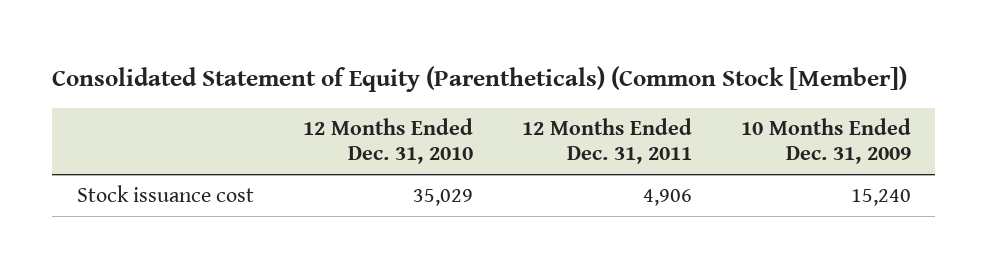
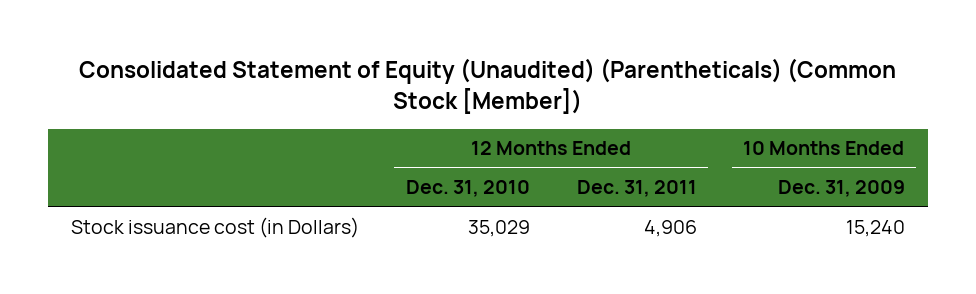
[52,65,908,92] Consolidated Statement of Equity (Parentheticals) (Common Stock [Member]) -> [78,58,896,115] Consolidated Statement of Equity (Unaudited) (Parentheticals) (Common Stock [Member])
[76,185,254,203] Stock issuance cost -> [71,216,360,238] Stock issuance cost (in Dollars)

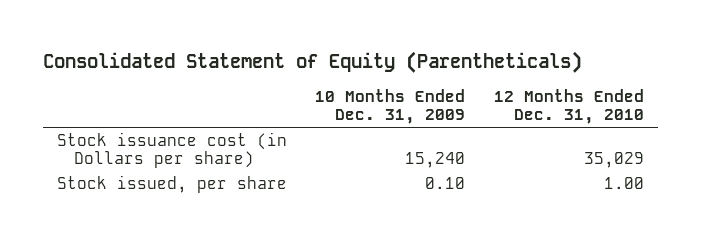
[78,58,896,115] Consolidated Statement of Equity (Unaudited) (Parentheticals) (Common Stock [Member]) -> [42,50,582,73] Consolidated Statement of Equity (Parentheticals)
[576,179,697,197] Dec. 31, 2011 -> none
[71,216,360,238] Stock issuance cost (in Dollars) -> [57,131,288,169] Stock issuance cost (in Dollars per share)
none -> [57,174,288,193] Stock issued, per share

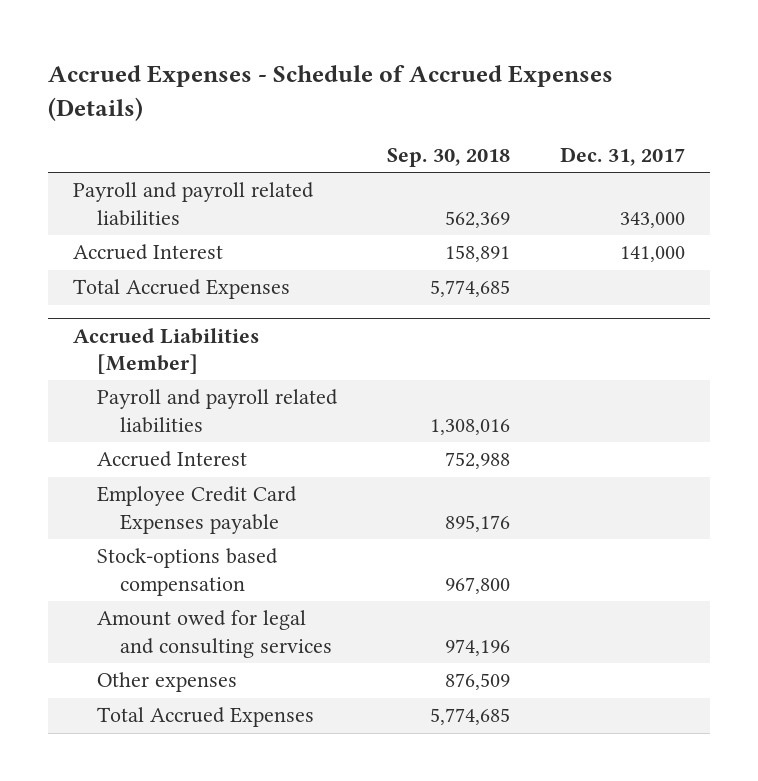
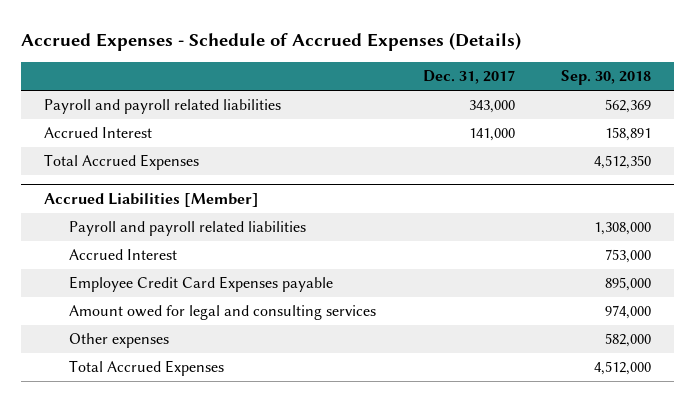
[429,280,510,298] 5,774,685 -> [594,155,652,170] 4,512,350
[96,548,278,596] Stock-options based compensation -> none
[429,418,510,435] 1,308,016 -> [594,222,652,236] 1,308,000
[444,452,510,470] 752,988 -> [605,249,652,264] 753,000
[444,514,510,532] 895,176 -> [605,277,652,292] 895,000
[444,638,510,656] 974,196 -> [605,305,652,320] 974,000
[444,673,510,691] 876,509 -> [605,333,652,348] 582,000
[429,708,510,726] 5,774,685 -> [594,361,652,376] 4,512,000

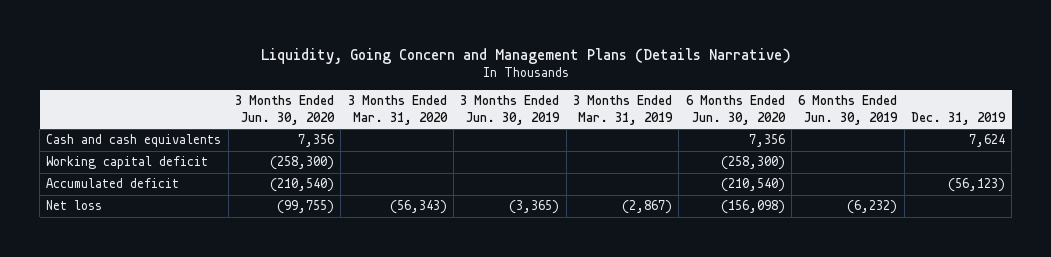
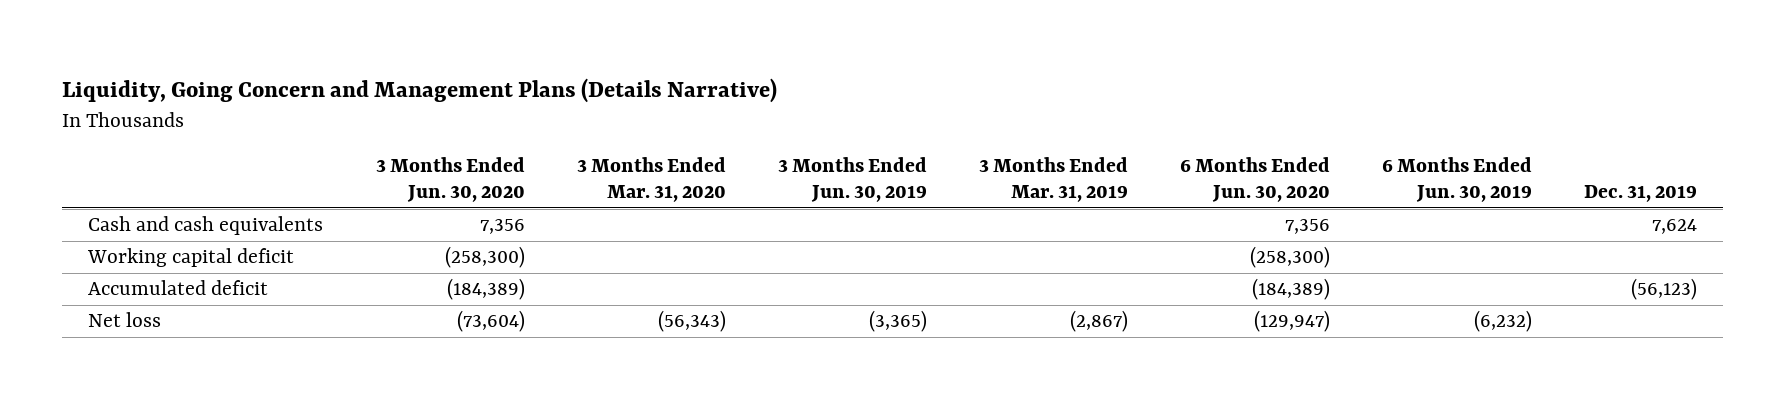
[270,178,335,193] (210,540) -> [446,278,525,301] (184,389)
[720,178,785,193] (210,540) -> [1252,278,1331,301] (184,389)
[277,200,335,215] (99,755) -> [456,310,525,333] (73,604)
[720,200,785,215] (156,098) -> [1254,310,1331,333] (129,947)

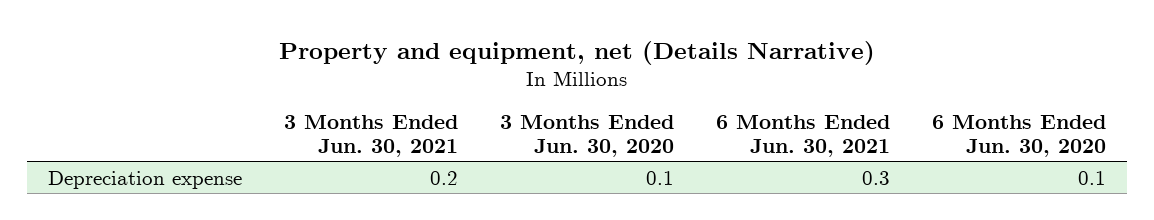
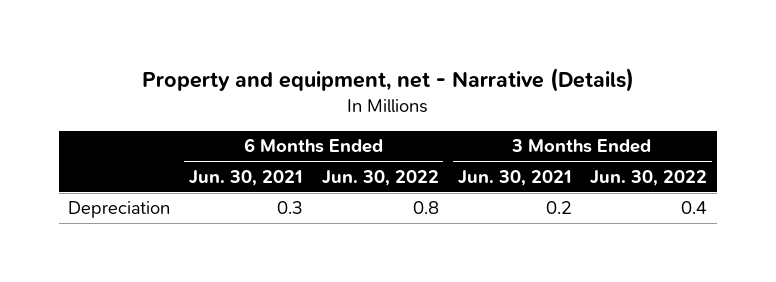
[278,40,875,65] Property and equipment, net (Details Narrative) -> [141,68,634,93] Property and equipment, net - Narrative (Details)
[499,115,674,157] 3 Months Ended Jun. 30, 2020 -> none
[931,115,1106,157] 6 Months Ended Jun. 30, 2020 -> none
none -> [321,169,439,186] Jun. 30, 2022
none -> [590,169,708,186] Jun. 30, 2022
[47,170,242,189] Depreciation expense -> [68,201,171,219] Depreciation

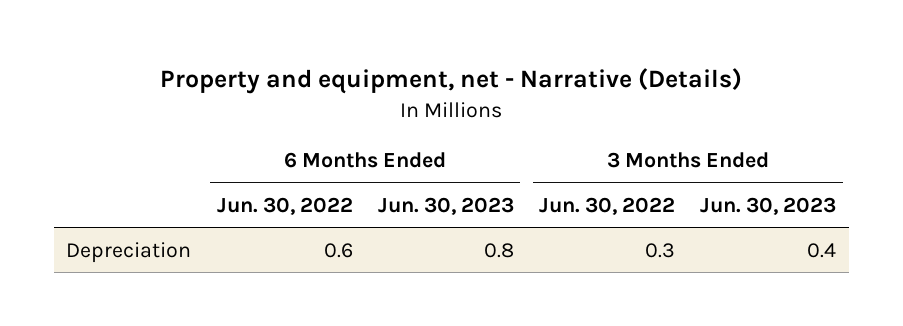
[188,169,303,186] Jun. 30, 2021 -> none
[457,169,572,186] Jun. 30, 2021 -> none
none -> [377,196,514,215] Jun. 30, 2023
none -> [700,196,837,215] Jun. 30, 2023
[412,201,439,215] 0.8 -> [323,243,353,259] 0.6
[681,201,708,215] 0.4 -> [645,243,676,259] 0.3

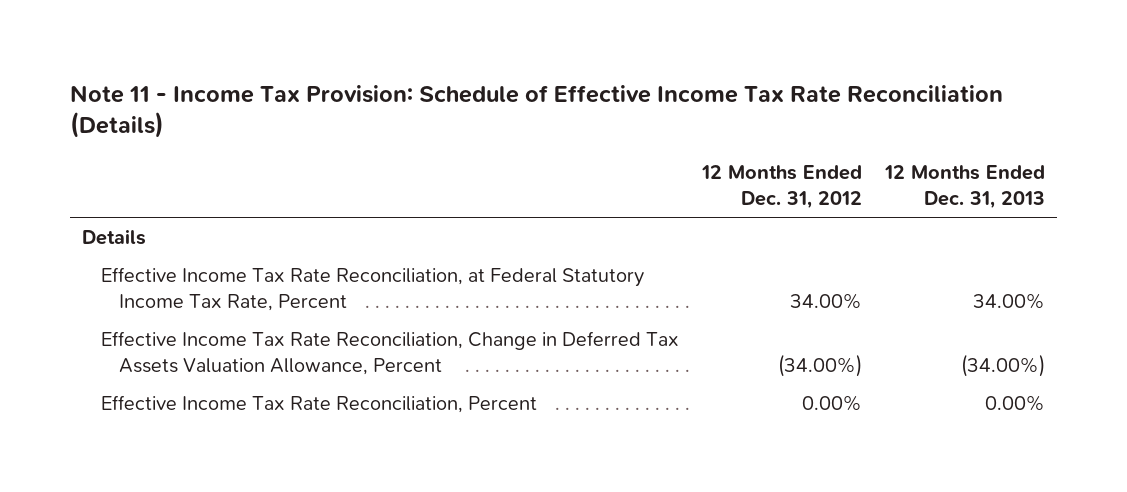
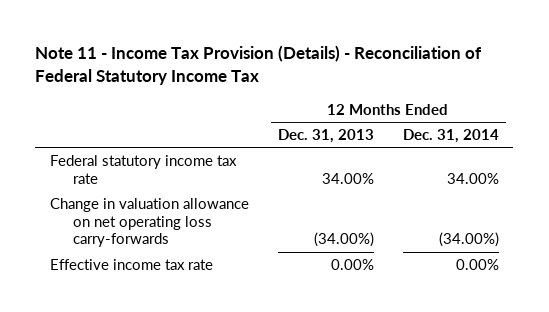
[70,84,1004,139] Note 11 - Income Tax Provision: Schedule of Effective Income Tax Rate Reconciliation (Details) -> [35,44,483,85] Note 11 - Income Tax Provision (Details) - Reconciliation of Federal Statutory Income Tax
[700,165,862,210] 12 Months Ended Dec. 31, 2012 -> none
none -> [402,129,499,144] Dec. 31, 2014
[82,228,147,245] Details -> none
[100,266,644,311] Effective Income Tax Rate Reconciliation, at Federal Statutory Income Tax Rate, Percent -> [49,155,237,184] Federal statutory income tax rate
[100,330,679,375] Effective Income Tax Rate Reconciliation, Change in Deferred Tax Assets Valuation Allowance, Percent -> [49,198,249,248] Change in valuation allowance on net operating loss carry-forwards
[100,394,537,413] Effective Income Tax Rate Reconciliation, Percent -> [49,259,213,271] Effective income tax rate

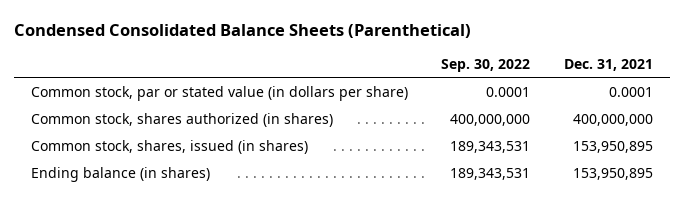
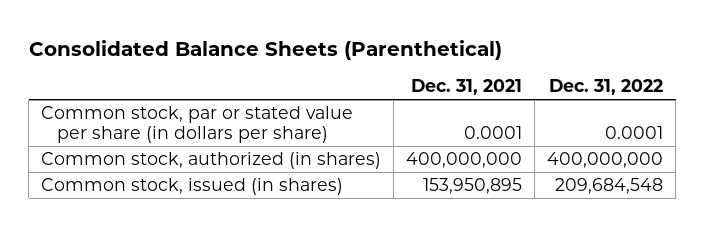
[13,23,471,38] Condensed Consolidated Balance Sheets (Parenthetical) -> [28,39,502,60] Consolidated Balance Sheets (Parenthetical)
[441,58,531,72] Sep. 30, 2022 -> none
none -> [549,79,664,96] Dec. 31, 2022
[30,166,210,182] Ending balance (in shares) -> none
[30,85,408,101] Common stock, par or stated value (in dollars per share) -> [41,106,354,144] Common stock, par or stated value per share (in dollars per share)
[30,112,333,127] Common stock, shares authorized (in shares) -> [41,152,382,170] Common stock, authorized (in shares)
[30,139,308,154] Common stock, shares, issued (in shares) -> [41,178,344,196] Common stock, issued (in shares)

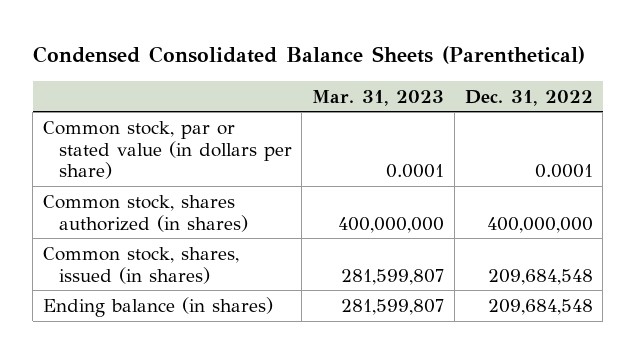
[28,39,502,60] Consolidated Balance Sheets (Parenthetical) -> [32,45,585,64] Condensed Consolidated Balance Sheets (Parenthetical)
[411,79,523,96] Dec. 31, 2021 -> none
none -> [312,89,445,106] Mar. 31, 2023
[41,106,354,144] Common stock, par or stated value per share (in dollars per share) -> [42,120,292,180] Common stock, par or stated value (in dollars per share)
[41,152,382,170] Common stock, authorized (in shares) -> [42,194,248,232] Common stock, shares authorized (in shares)
[41,178,344,196] Common stock, issued (in shares) -> [42,246,239,284] Common stock, shares, issued (in shares)
none -> [42,296,273,317] Ending balance (in shares)

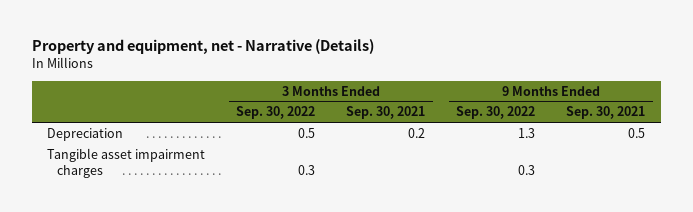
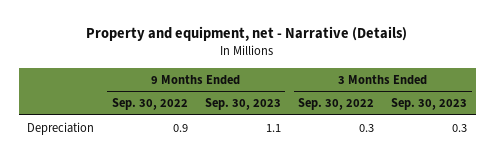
[346,106,426,120] Sep. 30, 2021 -> none
[566,106,646,120] Sep. 30, 2021 -> none
none -> [204,98,281,111] Sep. 30, 2023
none -> [391,98,468,111] Sep. 30, 2023
[47,147,206,178] Tangible asset impairment charges -> none
[298,127,316,138] 0.5 -> [359,123,375,132] 0.3
[518,127,536,138] 1.3 -> [172,123,188,132] 0.9

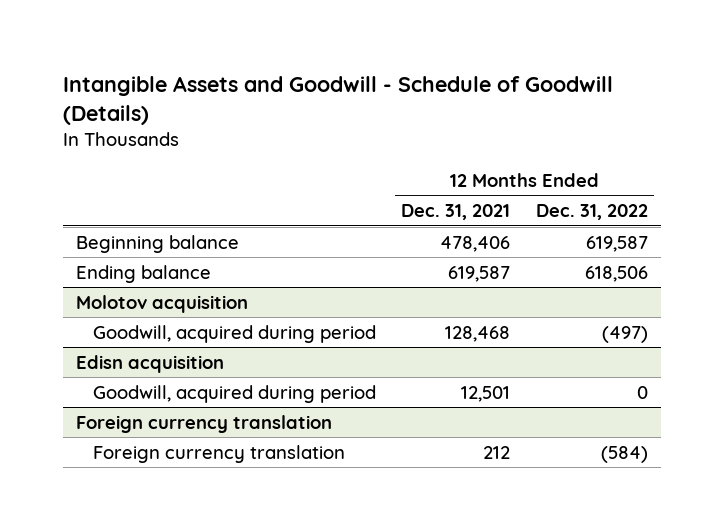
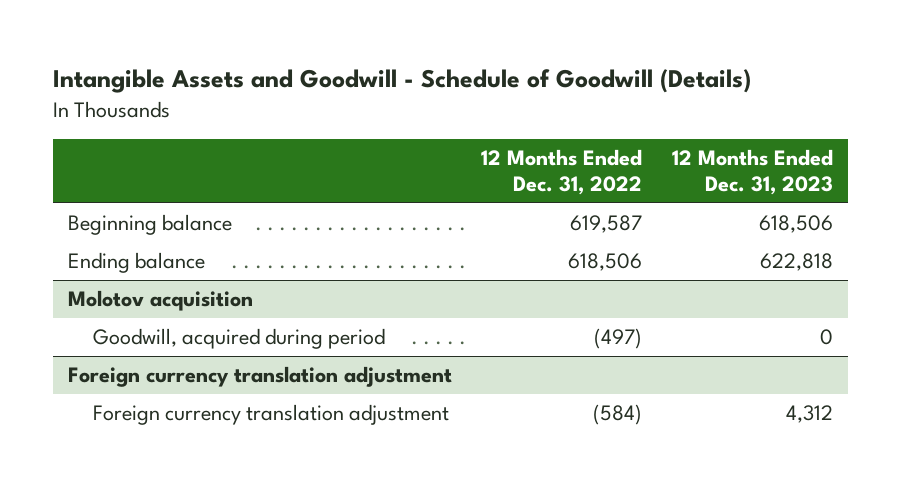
[401,203,511,220] Dec. 31, 2021 -> none
none -> [671,148,833,196] 12 Months Ended Dec. 31, 2023
[76,354,225,373] Edisn acquisition -> none
[92,384,376,403] Goodwill, acquired during period -> none
[76,414,333,433] Foreign currency translation -> [67,366,452,388] Foreign currency translation adjustment
[92,444,345,463] Foreign currency translation -> [92,404,449,426] Foreign currency translation adjustment

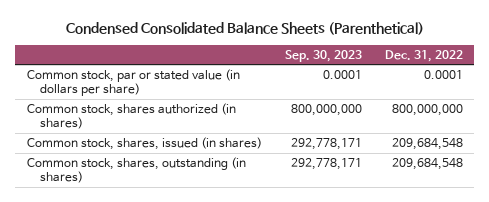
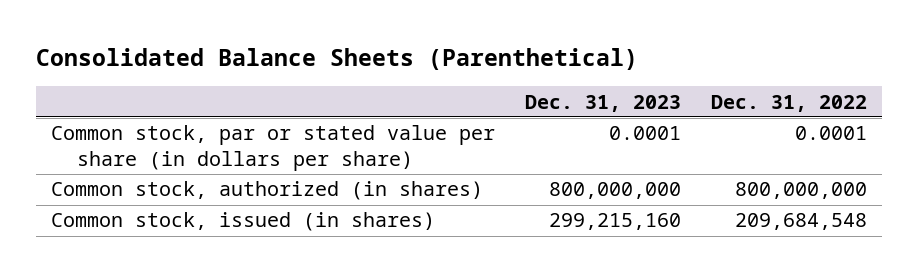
[65,21,424,35] Condensed Consolidated Balance Sheets (Parenthetical) -> [35,48,638,71] Consolidated Balance Sheets (Parenthetical)
[284,49,362,62] Sep. 30, 2023 -> none
none -> [524,94,681,112] Dec. 31, 2023
[26,157,246,183] Common stock, shares, outstanding (in shares) -> none
[26,69,240,96] Common stock, par or stated value (in dollars per share) -> [50,125,495,171] Common stock, par or stated value per share (in dollars per share)
[26,103,236,129] Common stock, shares authorized (in shares) -> [50,181,483,201] Common stock, authorized (in shares)
[26,137,262,151] Common stock, shares, issued (in shares) -> [50,212,435,232] Common stock, issued (in shares)

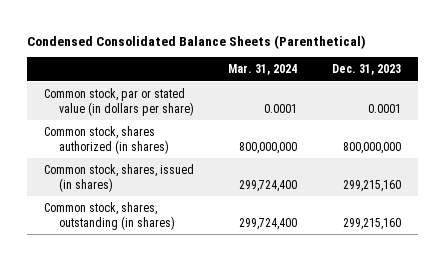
[35,48,638,71] Consolidated Balance Sheets (Parenthetical) -> [27,34,367,49] Condensed Consolidated Balance Sheets (Parenthetical)
[710,94,867,112] Dec. 31, 2022 -> none
none -> [228,64,298,76] Mar. 31, 2024
[50,125,495,171] Common stock, par or stated value per share (in dollars per share) -> [44,87,195,116] Common stock, par or stated value (in dollars per share)
[50,181,483,201] Common stock, authorized (in shares) -> [44,125,170,154] Common stock, shares authorized (in shares)
[50,212,435,232] Common stock, issued (in shares) -> [44,163,195,192] Common stock, shares, issued (in shares)
none -> [44,201,176,230] Common stock, shares, outstanding (in shares)

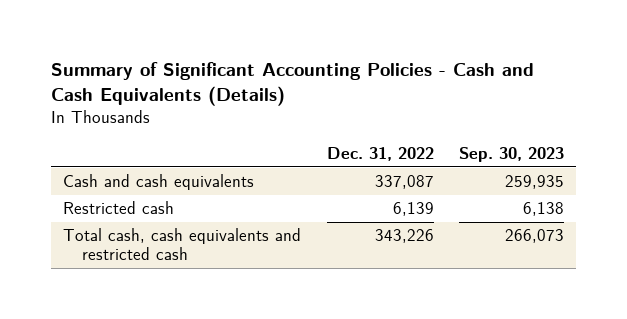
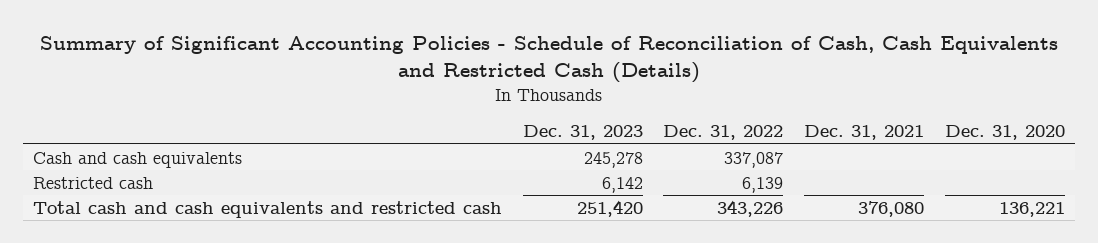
[50,62,534,107] Summary of Significant Accounting Policies - Cash and Cash Equivalents (Details) -> [39,35,1058,84] Summary of Significant Accounting Policies - Schedule of Reconciliation of Cash, Cash Equivalents and Restricted Cash (Details)
[458,146,564,162] Sep. 30, 2023 -> none
none -> [522,124,643,140] Dec. 31, 2023
none -> [804,124,925,140] Dec. 31, 2021
none -> [944,124,1065,140] Dec. 31, 2020
[63,228,302,261] Total cash, cash equivalents and restricted cash -> [33,200,503,218] Total cash and cash equivalents and restricted cash

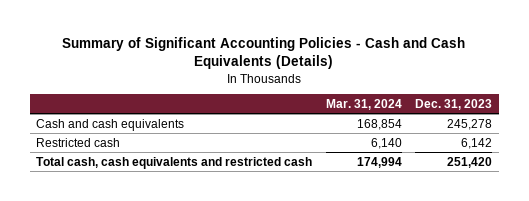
[39,35,1058,84] Summary of Significant Accounting Policies - Schedule of Reconciliation of Cash, Cash Equivalents and Restricted Cash (Details) -> [62,37,466,70] Summary of Significant Accounting Policies - Cash and Cash Equivalents (Details)
[663,124,784,140] Dec. 31, 2022 -> none
[804,124,925,140] Dec. 31, 2021 -> none
[944,124,1065,140] Dec. 31, 2020 -> none
none -> [325,98,402,110] Mar. 31, 2024
[33,200,503,218] Total cash and cash equivalents and restricted cash -> [36,156,313,169] Total cash, cash equivalents and restricted cash

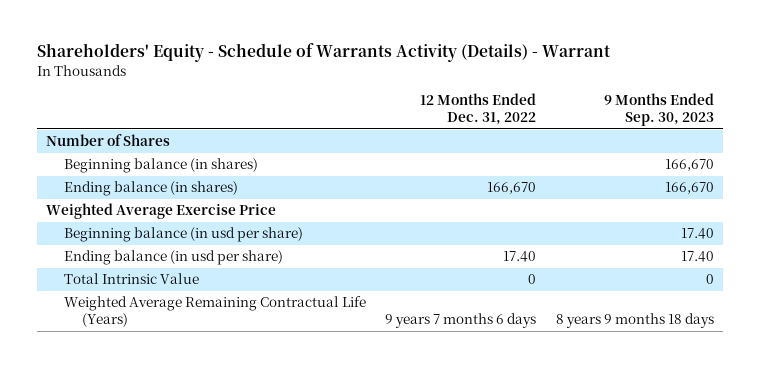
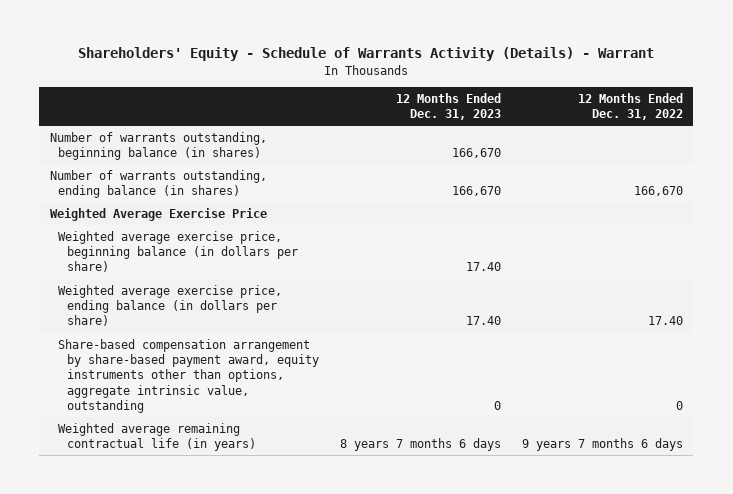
[603,93,714,127] 9 Months Ended Sep. 30, 2023 -> none
none -> [395,92,501,121] 12 Months Ended Dec. 31, 2023
[46,134,171,147] Number of Shares -> none
[64,158,259,174] Beginning balance (in shares) -> [49,131,267,161] Number of warrants outstanding, beginning balance (in shares)
[64,181,239,197] Ending balance (in shares) -> [49,169,267,199] Number of warrants outstanding, ending balance (in shares)
[64,227,304,243] Beginning balance (in usd per share) -> [58,230,298,273] Weighted average exercise price, beginning balance (in dollars per share)
[64,250,284,266] Ending balance (in usd per share) -> [58,284,283,327] Weighted average exercise price, ending balance (in dollars per share)
[64,273,200,285] Total Intrinsic Value -> [58,338,319,413] Share-based compensation arrangement by share-based payment award, equity instruments other than options, aggregate intrinsic value, outstanding
[64,296,367,328] Weighted Average Remaining Contractual Life (Years) -> [58,422,256,452] Weighted average remaining contractual life (in years)

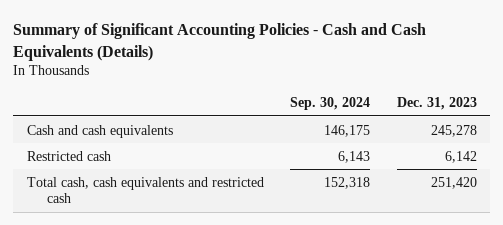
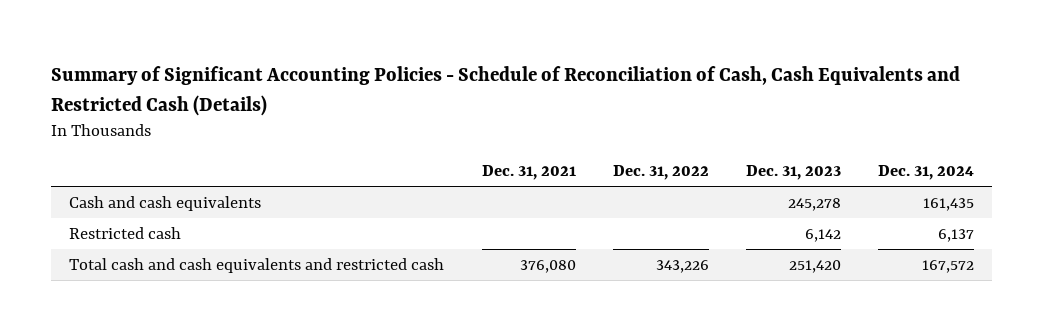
[13,23,427,61] Summary of Significant Accounting Policies - Cash and Cash Equivalents (Details) -> [50,65,960,116] Summary of Significant Accounting Policies - Schedule of Reconciliation of Cash, Cash Equivalents and Restricted Cash (Details)
[290,97,371,111] Sep. 30, 2024 -> none
none -> [481,165,576,181] Dec. 31, 2021
none -> [612,165,709,181] Dec. 31, 2022
none -> [877,165,974,181] Dec. 31, 2024
[26,176,264,204] Total cash, cash equivalents and restricted cash -> [69,257,445,273] Total cash and cash equivalents and restricted cash

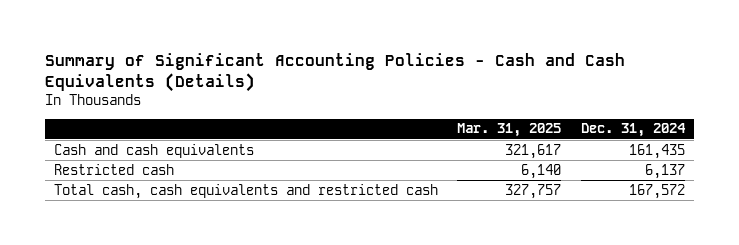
[50,65,960,116] Summary of Significant Accounting Policies - Schedule of Reconciliation of Cash, Cash Equivalents and Restricted Cash (Details) -> [44,52,625,92] Summary of Significant Accounting Policies - Cash and Cash Equivalents (Details)
[481,165,576,181] Dec. 31, 2021 -> none
[612,165,709,181] Dec. 31, 2022 -> none
[745,165,841,181] Dec. 31, 2023 -> none
none -> [457,123,562,138] Mar. 31, 2025
[69,257,445,273] Total cash and cash equivalents and restricted cash -> [54,183,439,199] Total cash, cash equivalents and restricted cash

